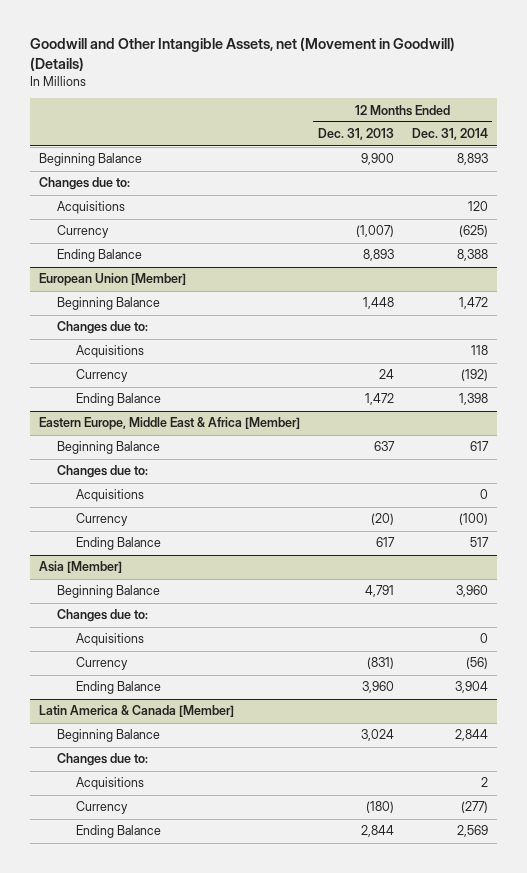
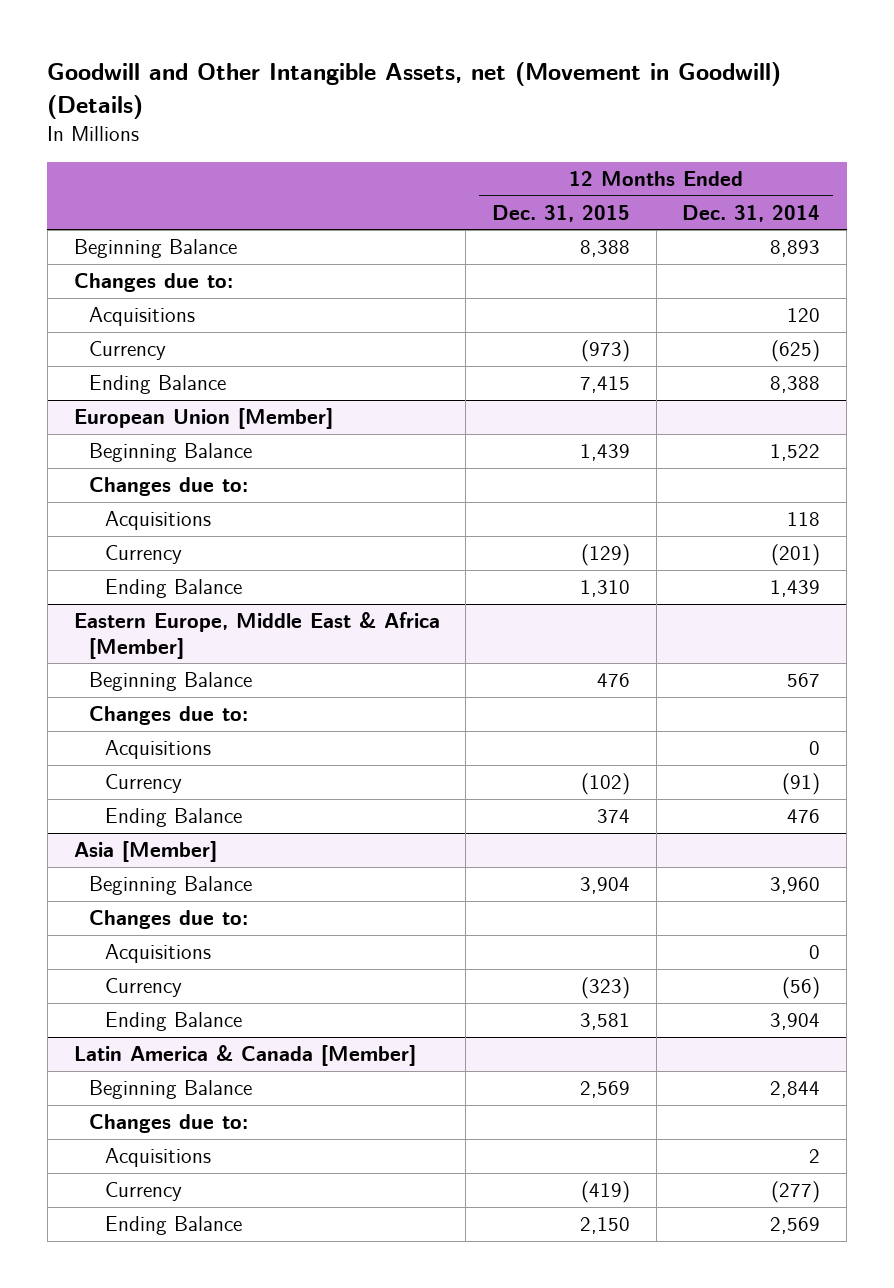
[317,128,394,141] Dec. 31, 2013 -> none
none -> [492,204,631,222] Dec. 31, 2015
[458,297,488,310] 1,472 -> [770,444,821,462] 1,522
[460,369,488,382] (192) -> [771,544,821,567] (201)
[458,393,488,406] 1,398 -> [770,580,821,598] 1,439
[469,441,489,452] 617 -> [787,673,821,688] 567
[458,513,488,526] (100) -> [782,773,821,796] (91)
[469,537,489,548] 517 -> [787,809,821,824] 476

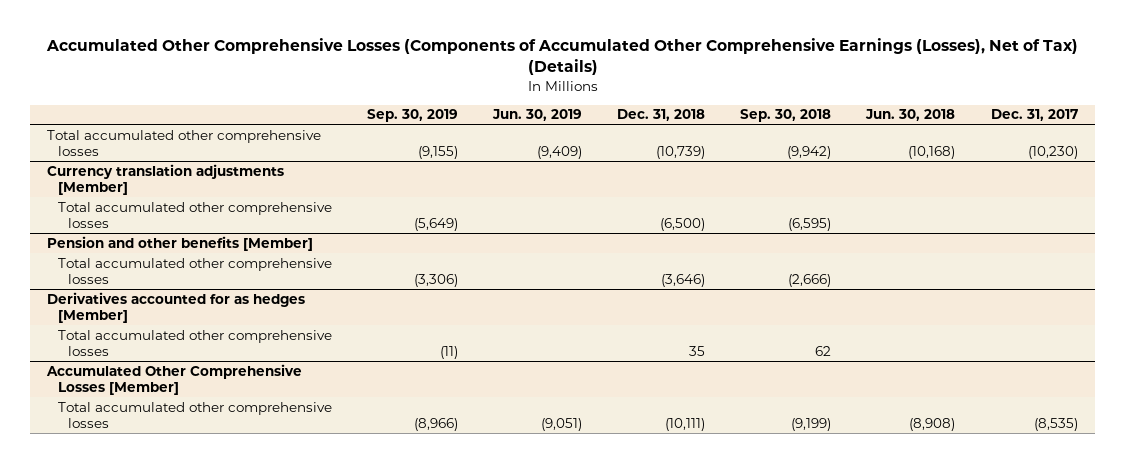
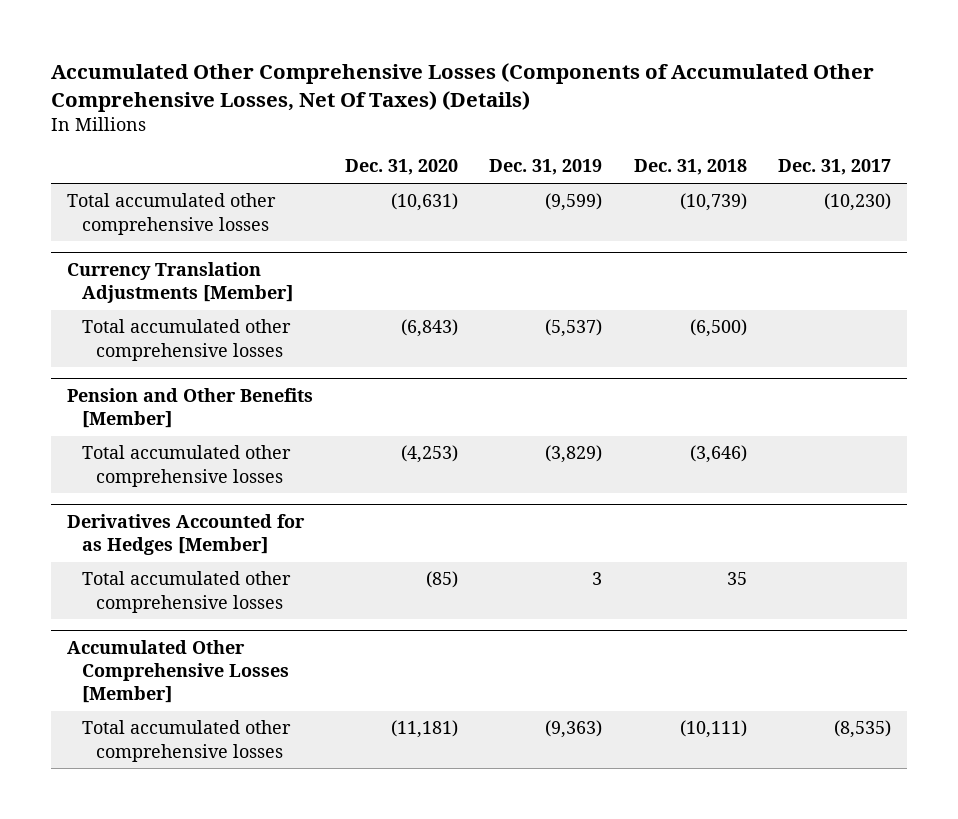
[45,38,1078,76] Accumulated Other Comprehensive Losses (Components of Accumulated Other Comprehensive Earnings (Losses), Net of Tax) (Details) -> [51,63,875,112] Accumulated Other Comprehensive Losses (Components of Accumulated Other Comprehensive Losses, Net Of Taxes) (Details)
[366,109,458,123] Sep. 30, 2019 -> none
[492,109,583,122] Jun. 30, 2019 -> none
[740,109,832,123] Sep. 30, 2018 -> none
[865,109,956,122] Jun. 30, 2018 -> none
none -> [344,159,458,176] Dec. 31, 2020
none -> [489,159,603,176] Dec. 31, 2019
[47,163,285,195] Currency translation adjustments [Member] -> [67,262,293,304] Currency Translation Adjustments [Member]
[47,235,314,251] Pension and other benefits [Member] -> [67,388,314,429] Pension and Other Benefits [Member]
[47,291,306,323] Derivatives accounted for as hedges [Member] -> [67,514,306,556] Derivatives Accounted for as Hedges [Member]

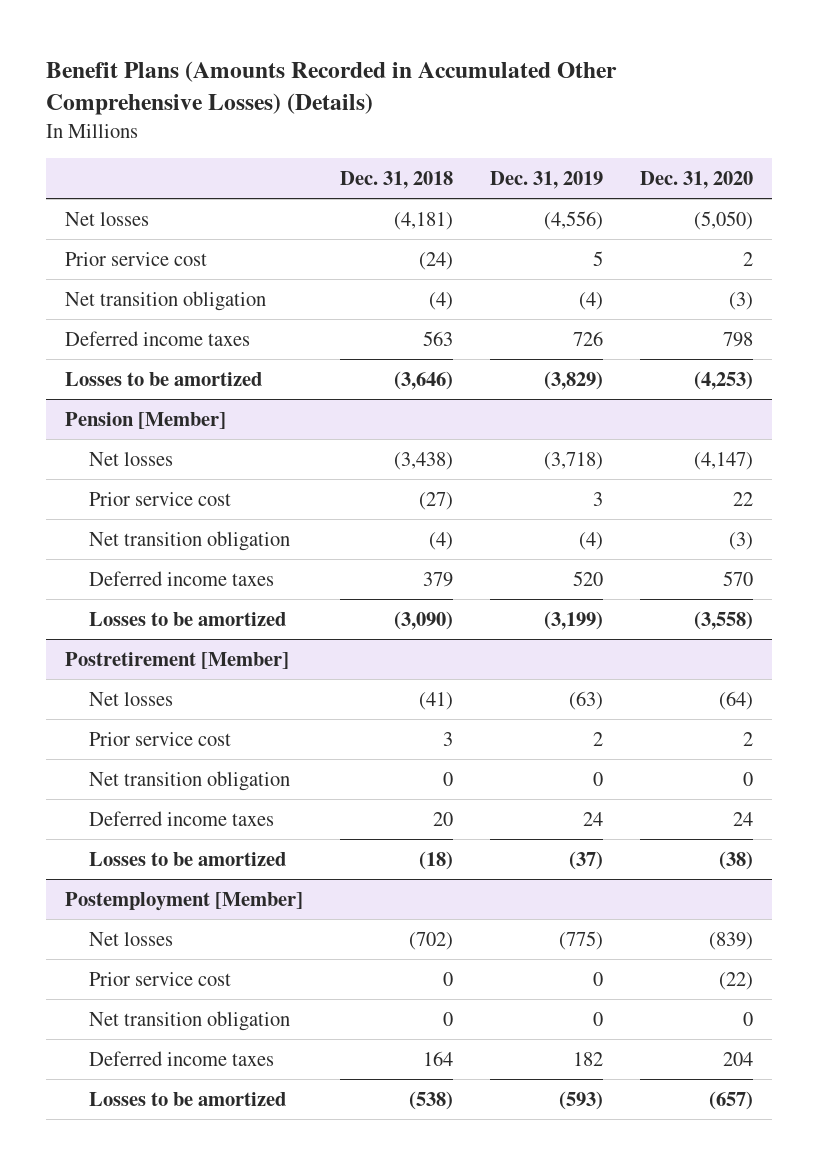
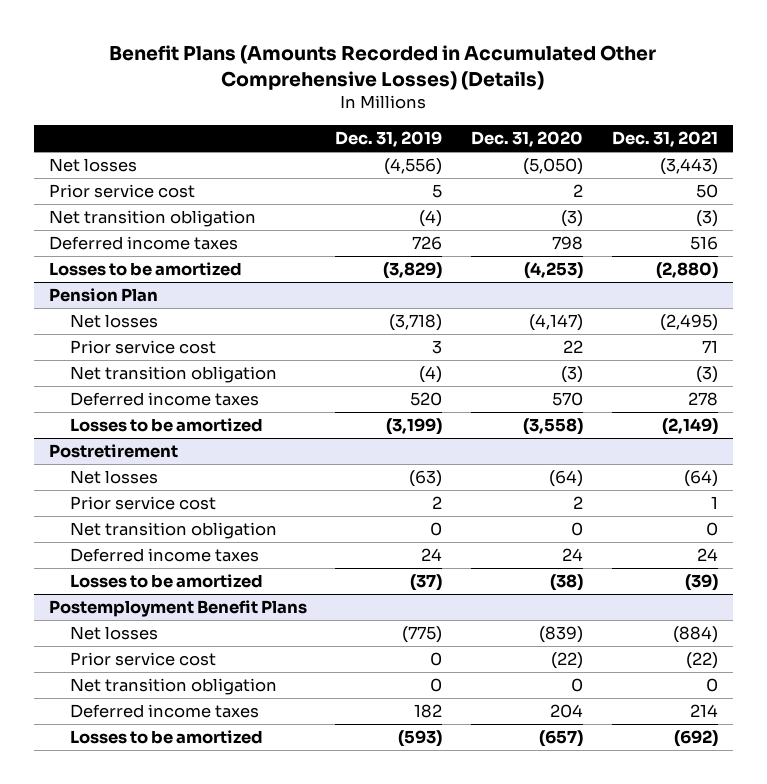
[339,170,453,189] Dec. 31, 2018 -> none
none -> [612,130,719,147] Dec. 31, 2021
[64,411,226,429] Pension [Member] -> [48,288,158,303] Pension Plan
[64,651,289,669] Postretirement [Member] -> [48,444,178,459] Postretirement
[64,891,303,911] Postemployment [Member] -> [48,600,307,618] Postemployment Benefit Plans

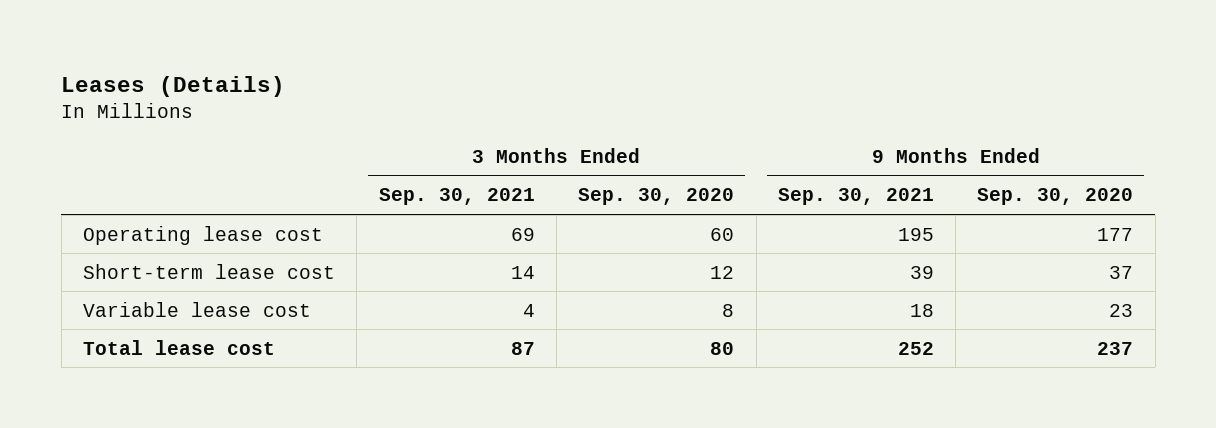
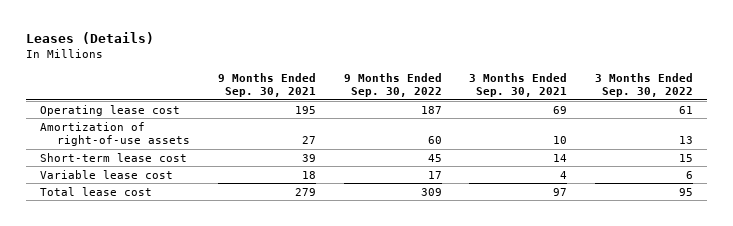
[578,188,735,206] Sep. 30, 2020 -> none
[977,188,1134,206] Sep. 30, 2020 -> none
none -> [343,73,442,98] 9 Months Ended Sep. 30, 2022
none -> [595,73,694,98] 3 Months Ended Sep. 30, 2022
none -> [40,121,190,146] Amortization of right-of-use assets
[510,341,535,355] 87 -> [553,187,568,196] 97
[897,341,934,355] 252 -> [294,187,316,196] 279

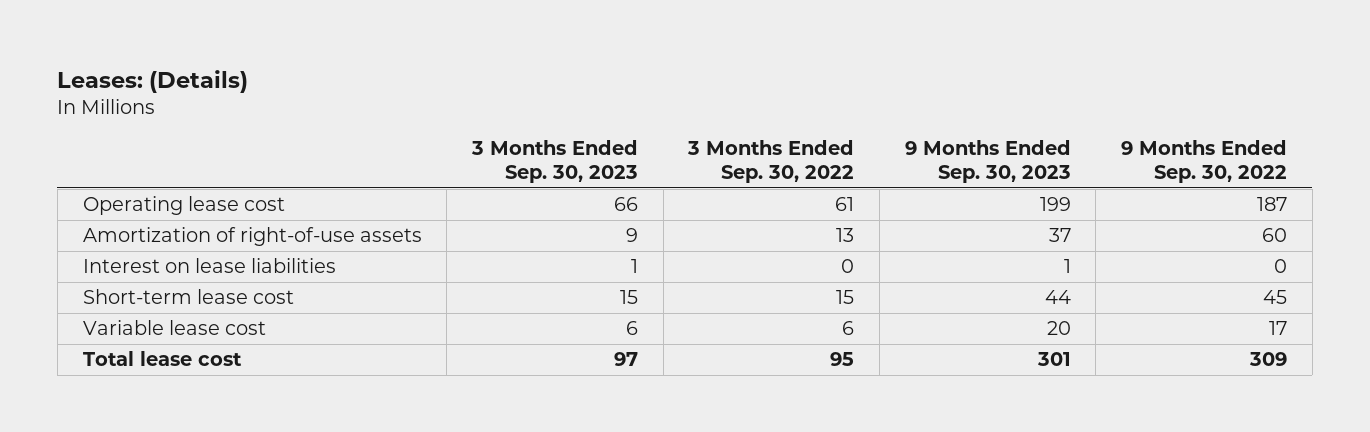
[26,32,155,45] Leases (Details) -> [57,69,249,93] Leases: (Details)
[217,73,316,98] 9 Months Ended Sep. 30, 2021 -> none
[469,73,568,98] 3 Months Ended Sep. 30, 2021 -> none
none -> [470,140,638,184] 3 Months Ended Sep. 30, 2023
none -> [904,140,1071,184] 9 Months Ended Sep. 30, 2023
none -> [82,258,336,274] Interest on lease liabilities

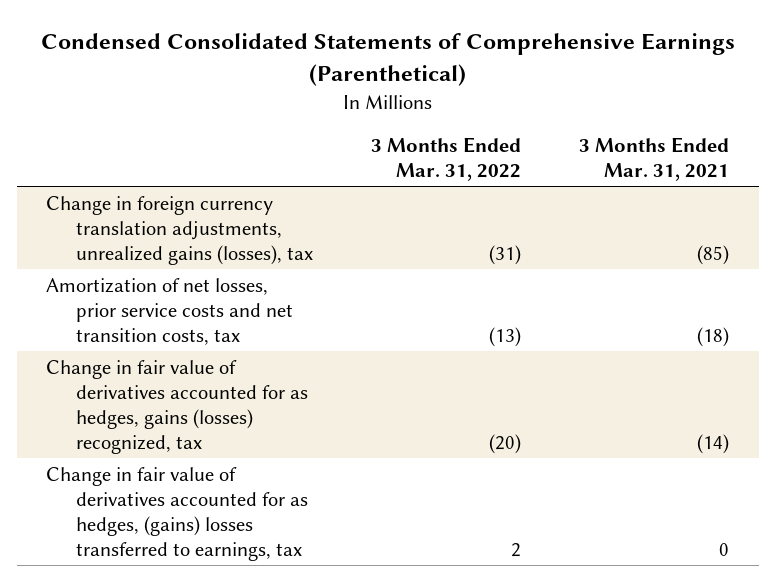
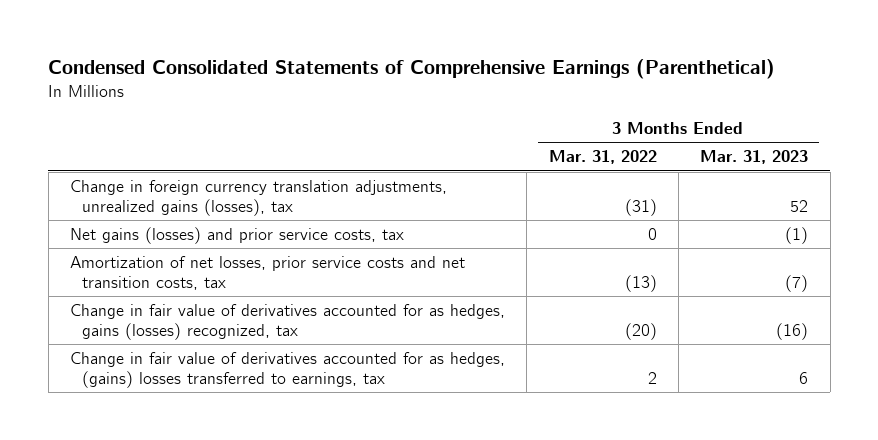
[579,137,730,182] 3 Months Ended Mar. 31, 2021 -> none
none -> [700,150,809,165] Mar. 31, 2023
none -> [70,227,405,245] Net gains (losses) and prior service costs, tax

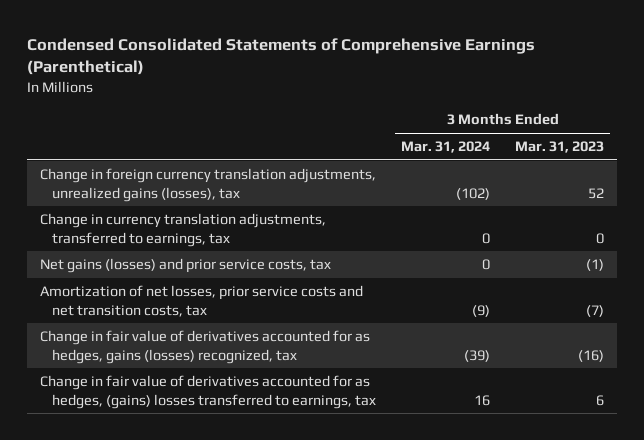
[548,150,657,165] Mar. 31, 2022 -> none
none -> [401,141,491,154] Mar. 31, 2024
none -> [39,213,326,247] Change in currency translation adjustments, transferred to earnings, tax

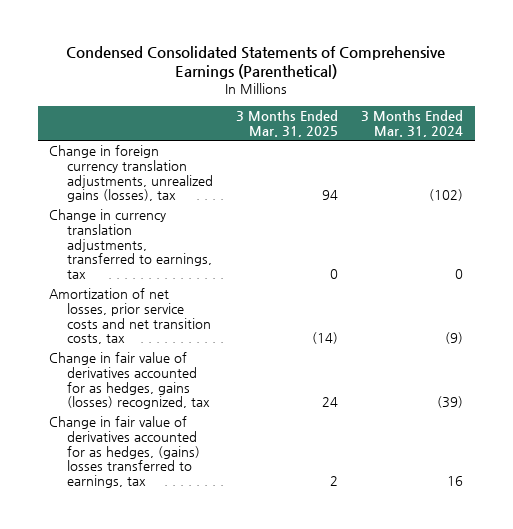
[515,141,605,154] Mar. 31, 2023 -> none
none -> [236,110,339,137] 3 Months Ended Mar. 31, 2025
[39,258,331,274] Net gains (losses) and prior service costs, tax -> none

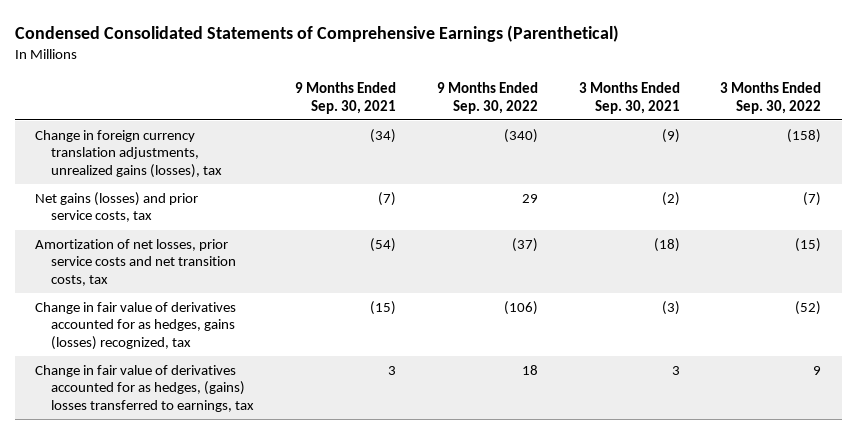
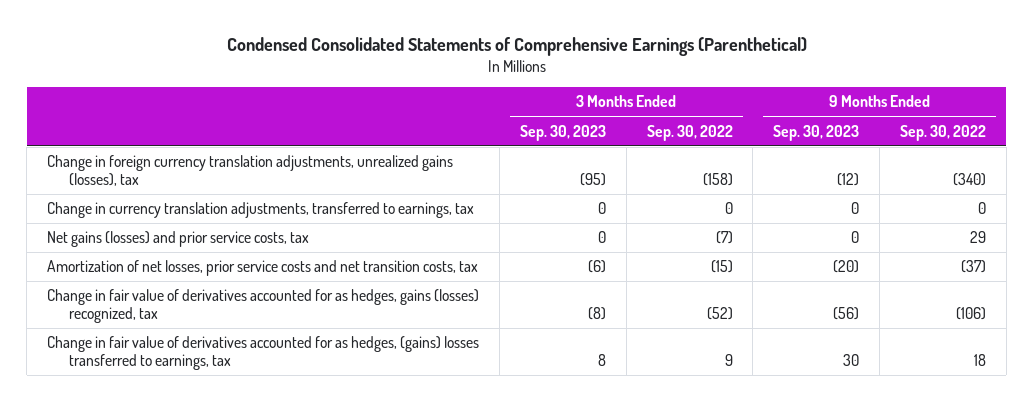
[295,82,397,114] 9 Months Ended Sep. 30, 2021 -> none
[578,82,680,114] 3 Months Ended Sep. 30, 2021 -> none
none -> [519,124,606,141] Sep. 30, 2023
none -> [773,124,860,141] Sep. 30, 2023
none -> [47,202,475,219] Change in currency translation adjustments, transferred to earnings, tax

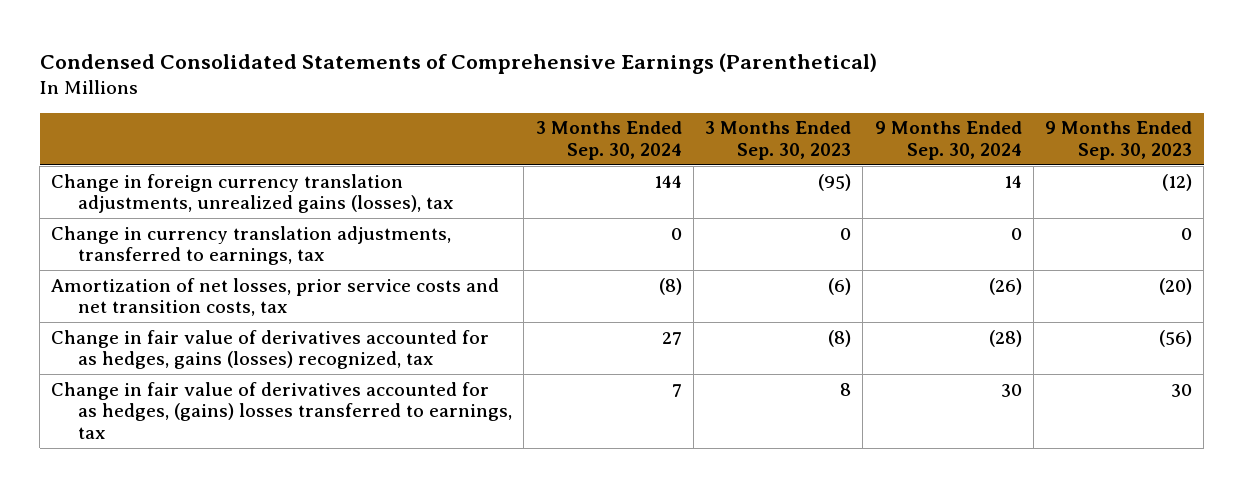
[646,124,733,141] Sep. 30, 2022 -> none
[900,124,987,141] Sep. 30, 2022 -> none
none -> [535,121,682,161] 3 Months Ended Sep. 30, 2024
none -> [874,121,1022,161] 9 Months Ended Sep. 30, 2024
[47,231,310,248] Net gains (losses) and prior service costs, tax -> none

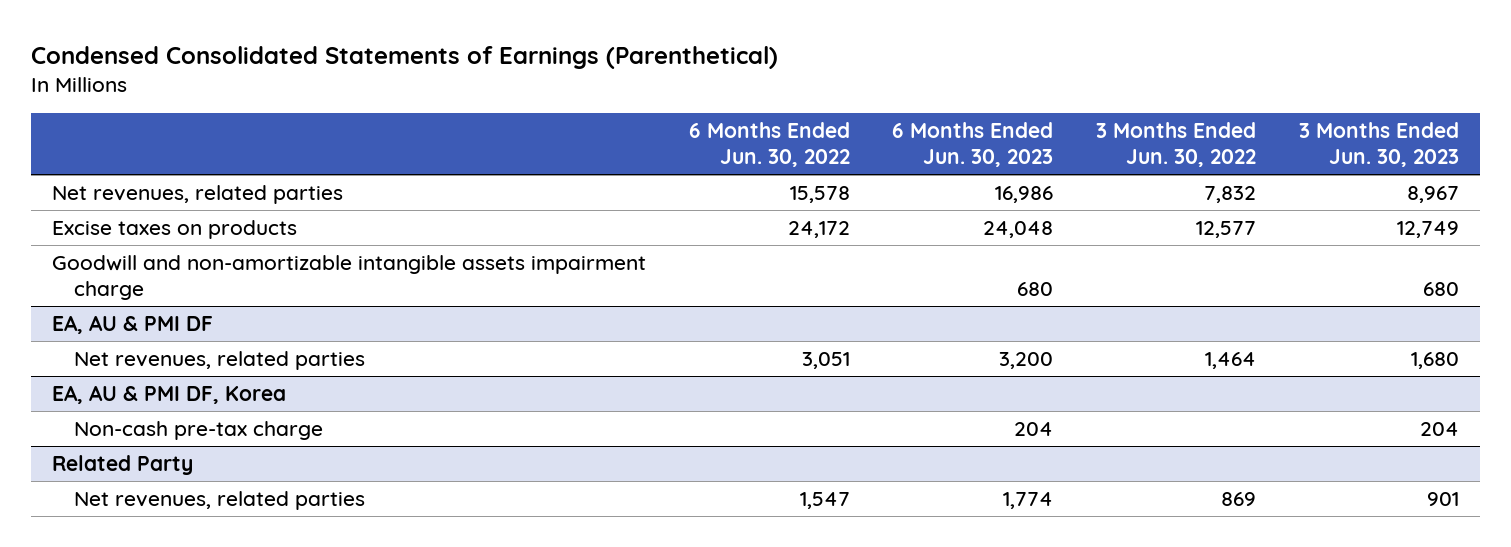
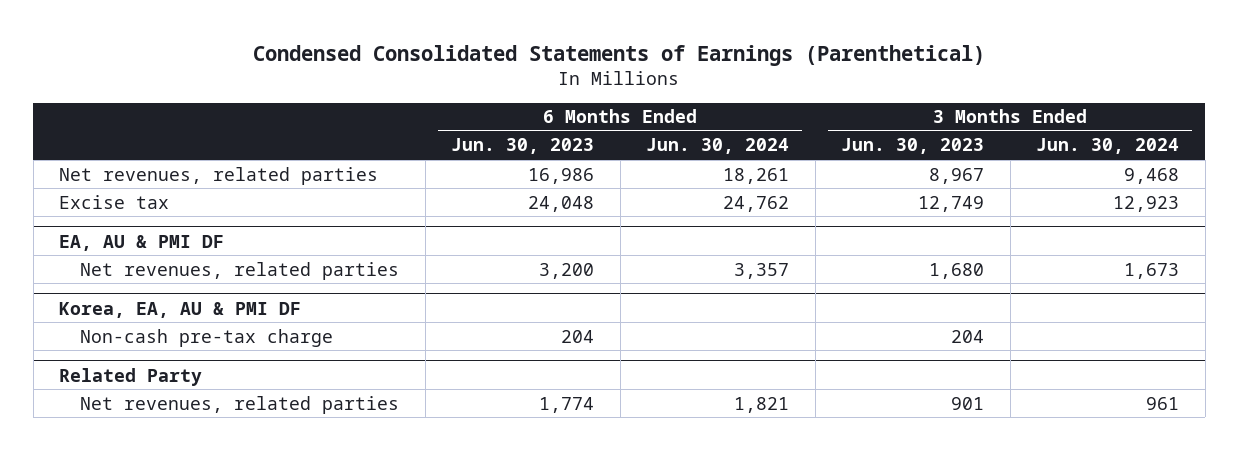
[688,122,850,168] 6 Months Ended Jun. 30, 2022 -> none
[1095,122,1256,168] 3 Months Ended Jun. 30, 2022 -> none
none -> [646,138,790,155] Jun. 30, 2024
none -> [1036,138,1180,155] Jun. 30, 2024
[52,255,647,300] Goodwill and non-amortizable intangible assets impairment charge -> none
[52,220,298,240] Excise taxes on products -> [59,194,170,209] Excise tax
[52,385,287,405] EA, AU & PMI DF, Korea -> [59,301,302,318] Korea, EA, AU & PMI DF

